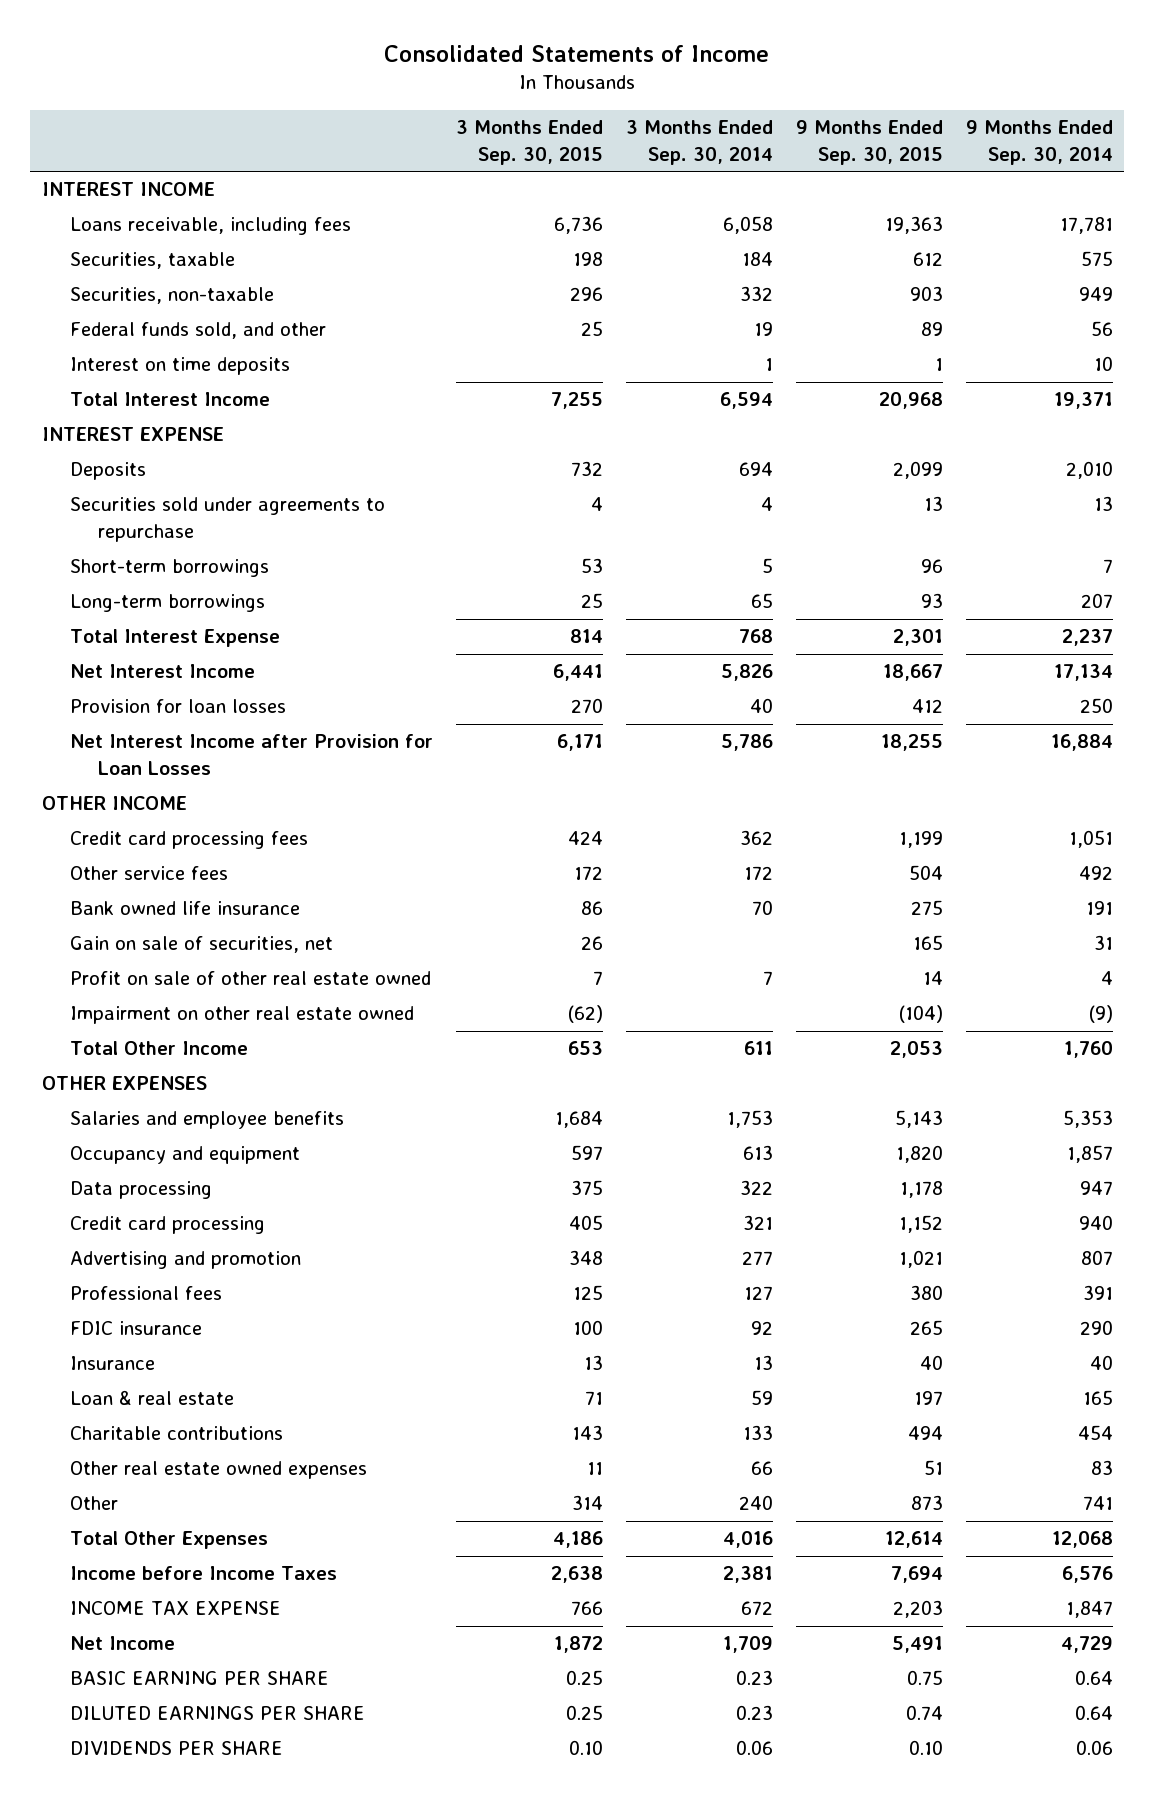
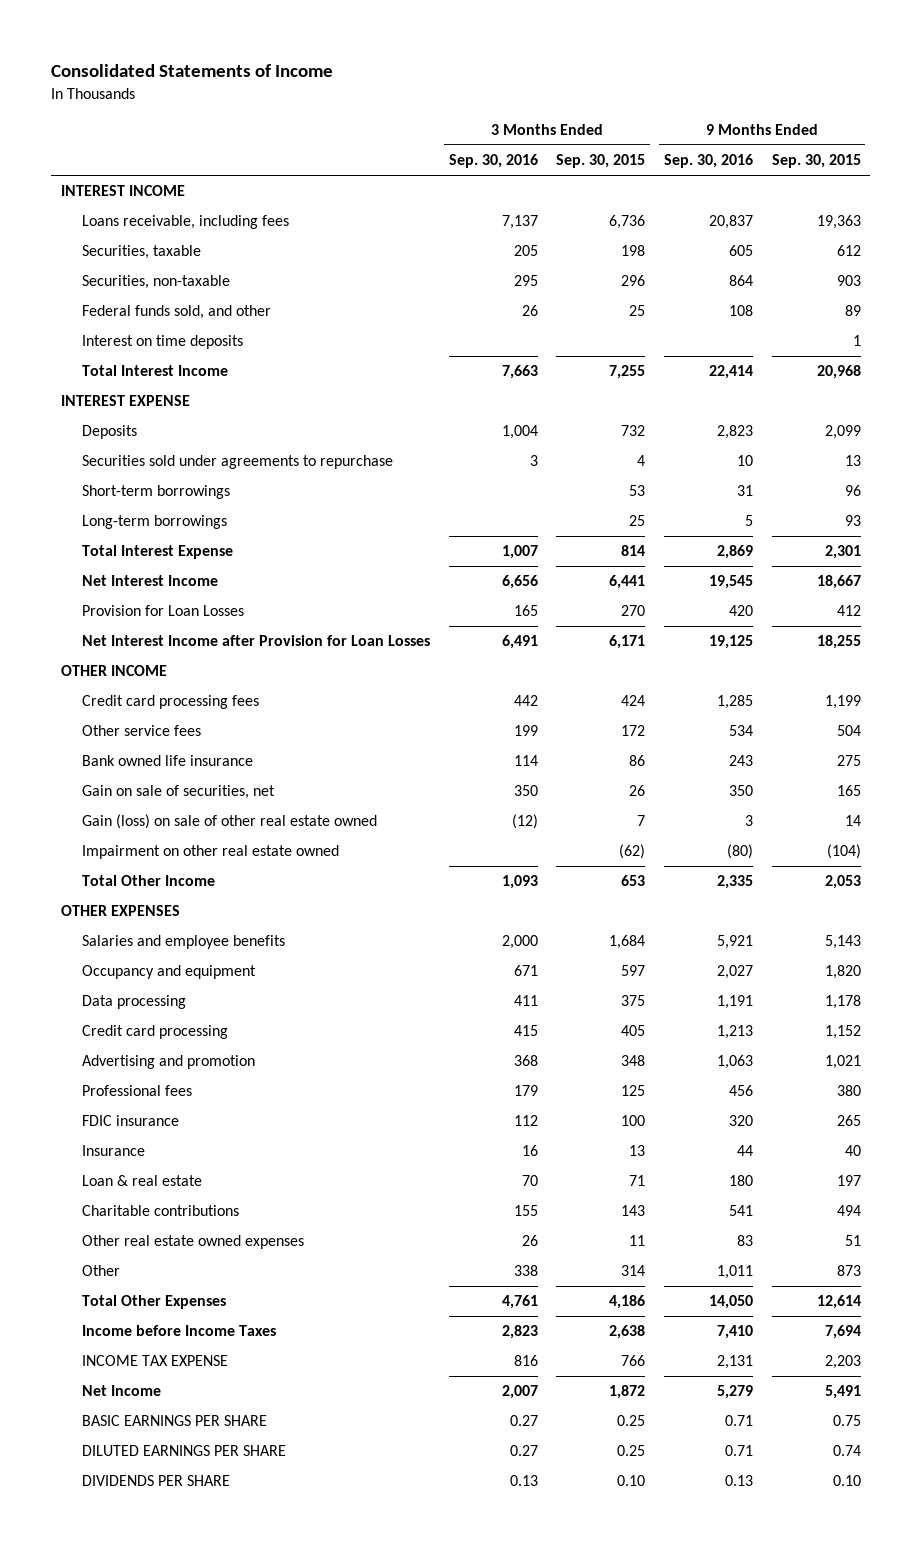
[625,120,773,165] 3 Months Ended Sep. 30, 2014 -> none
[965,120,1113,165] 9 Months Ended Sep. 30, 2014 -> none
none -> [448,154,538,169] Sep. 30, 2016
none -> [664,154,754,169] Sep. 30, 2016
[69,699,286,714] Provision for loan losses -> [82,605,245,617] Provision for Loan Losses
[69,971,431,986] Profit on sale of other real estate owned -> [82,814,378,830] Gain (loss) on sale of other real estate owned
[69,1671,329,1686] BASIC EARNING PER SHARE -> [82,1415,268,1427] BASIC EARNINGS PER SHARE

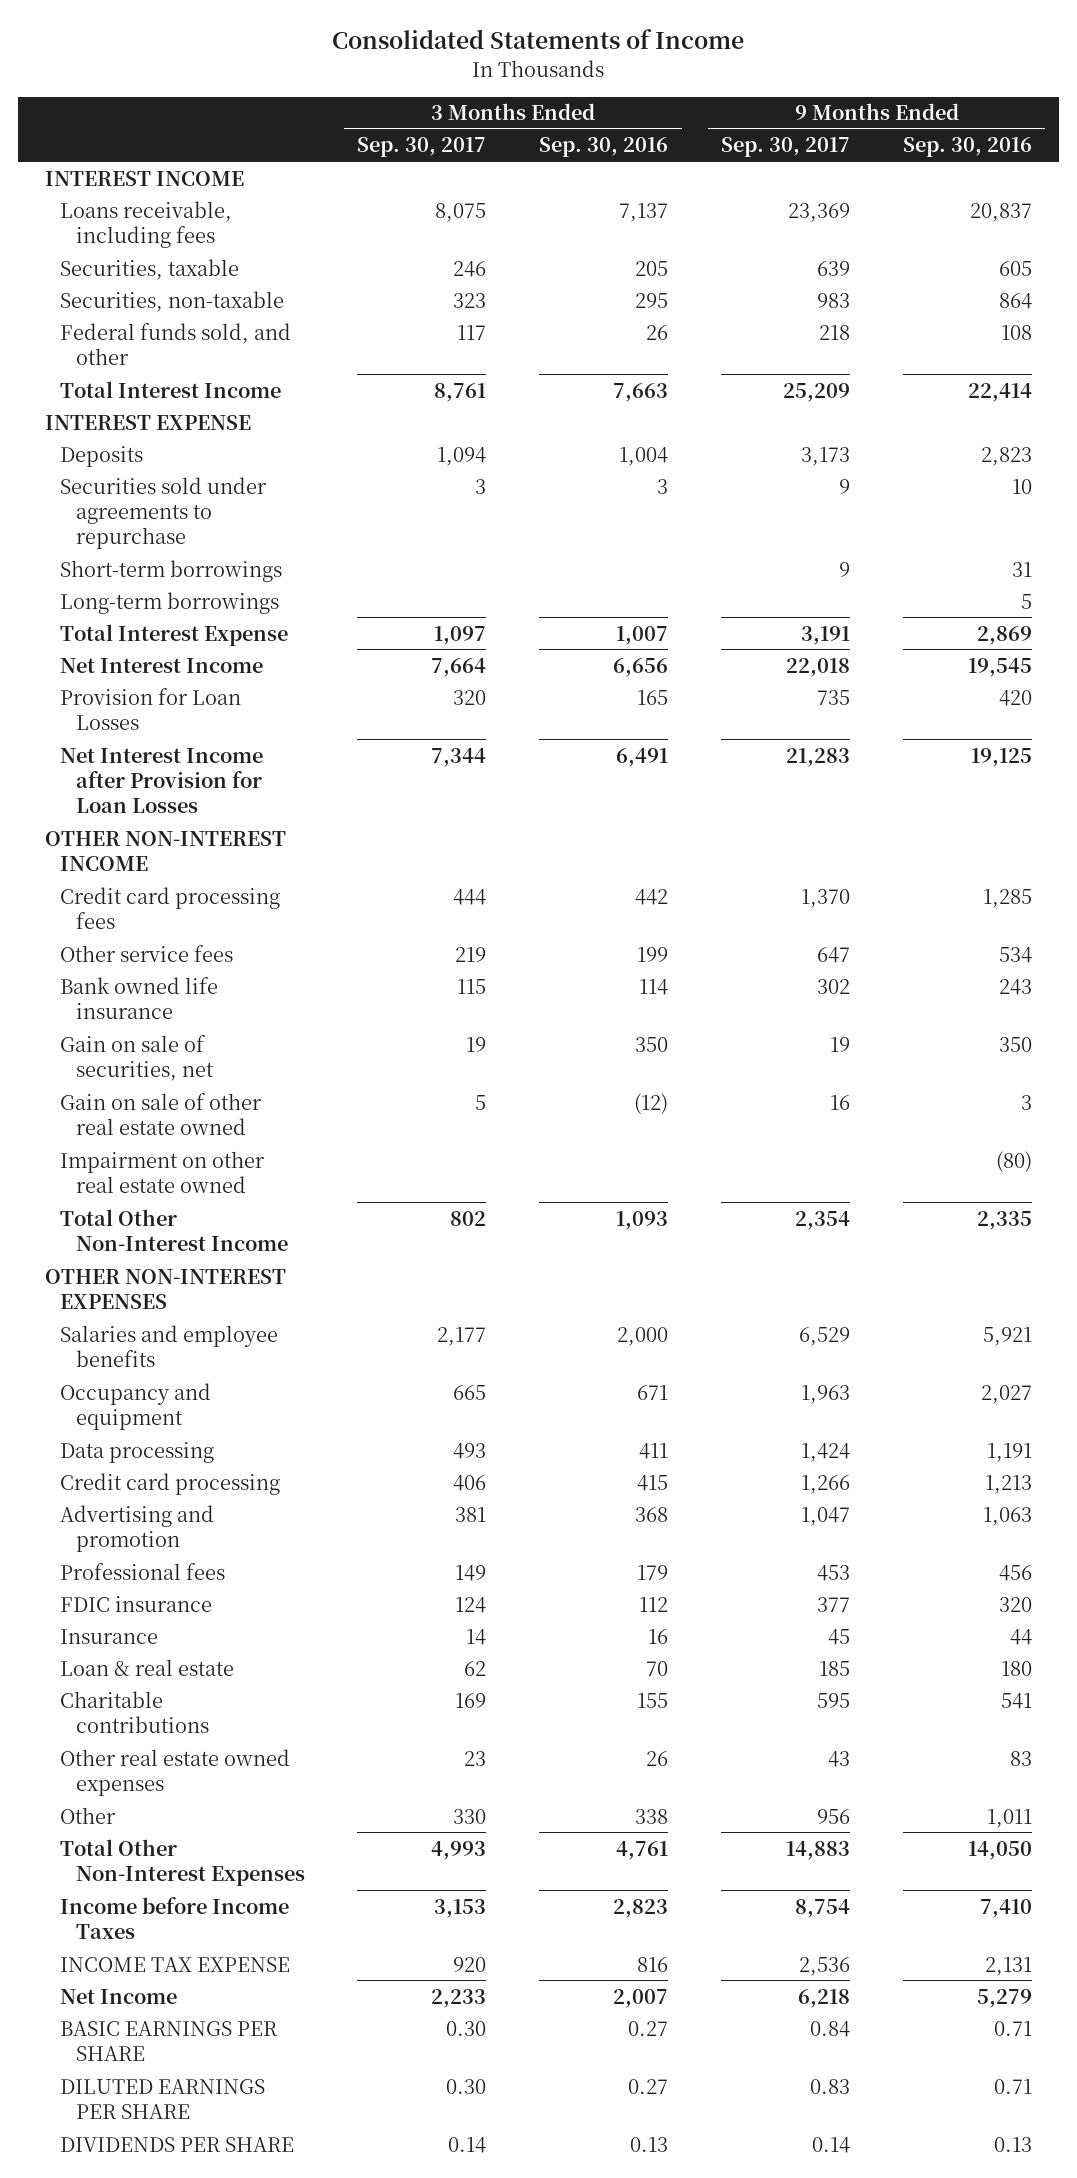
[556,154,646,169] Sep. 30, 2015 -> none
[771,154,861,169] Sep. 30, 2015 -> none
none -> [357,137,487,158] Sep. 30, 2017
none -> [721,137,851,158] Sep. 30, 2017
[82,335,244,350] Interest on time deposits -> none
[60,665,167,677] OTHER INCOME -> [44,830,286,871] OTHER NON-INTEREST INCOME
[82,814,378,830] Gain (loss) on sale of other real estate owned -> [60,1092,263,1135] Gain on sale of other real estate owned
[82,875,216,887] Total Other Income -> [60,1208,288,1251] Total Other Non-Interest Income
[60,905,180,917] OTHER EXPENSES -> [44,1268,286,1309] OTHER NON-INTEREST EXPENSES
[82,1295,227,1310] Total Other Expenses -> [60,1838,305,1886] Total Other Non-Interest Expenses

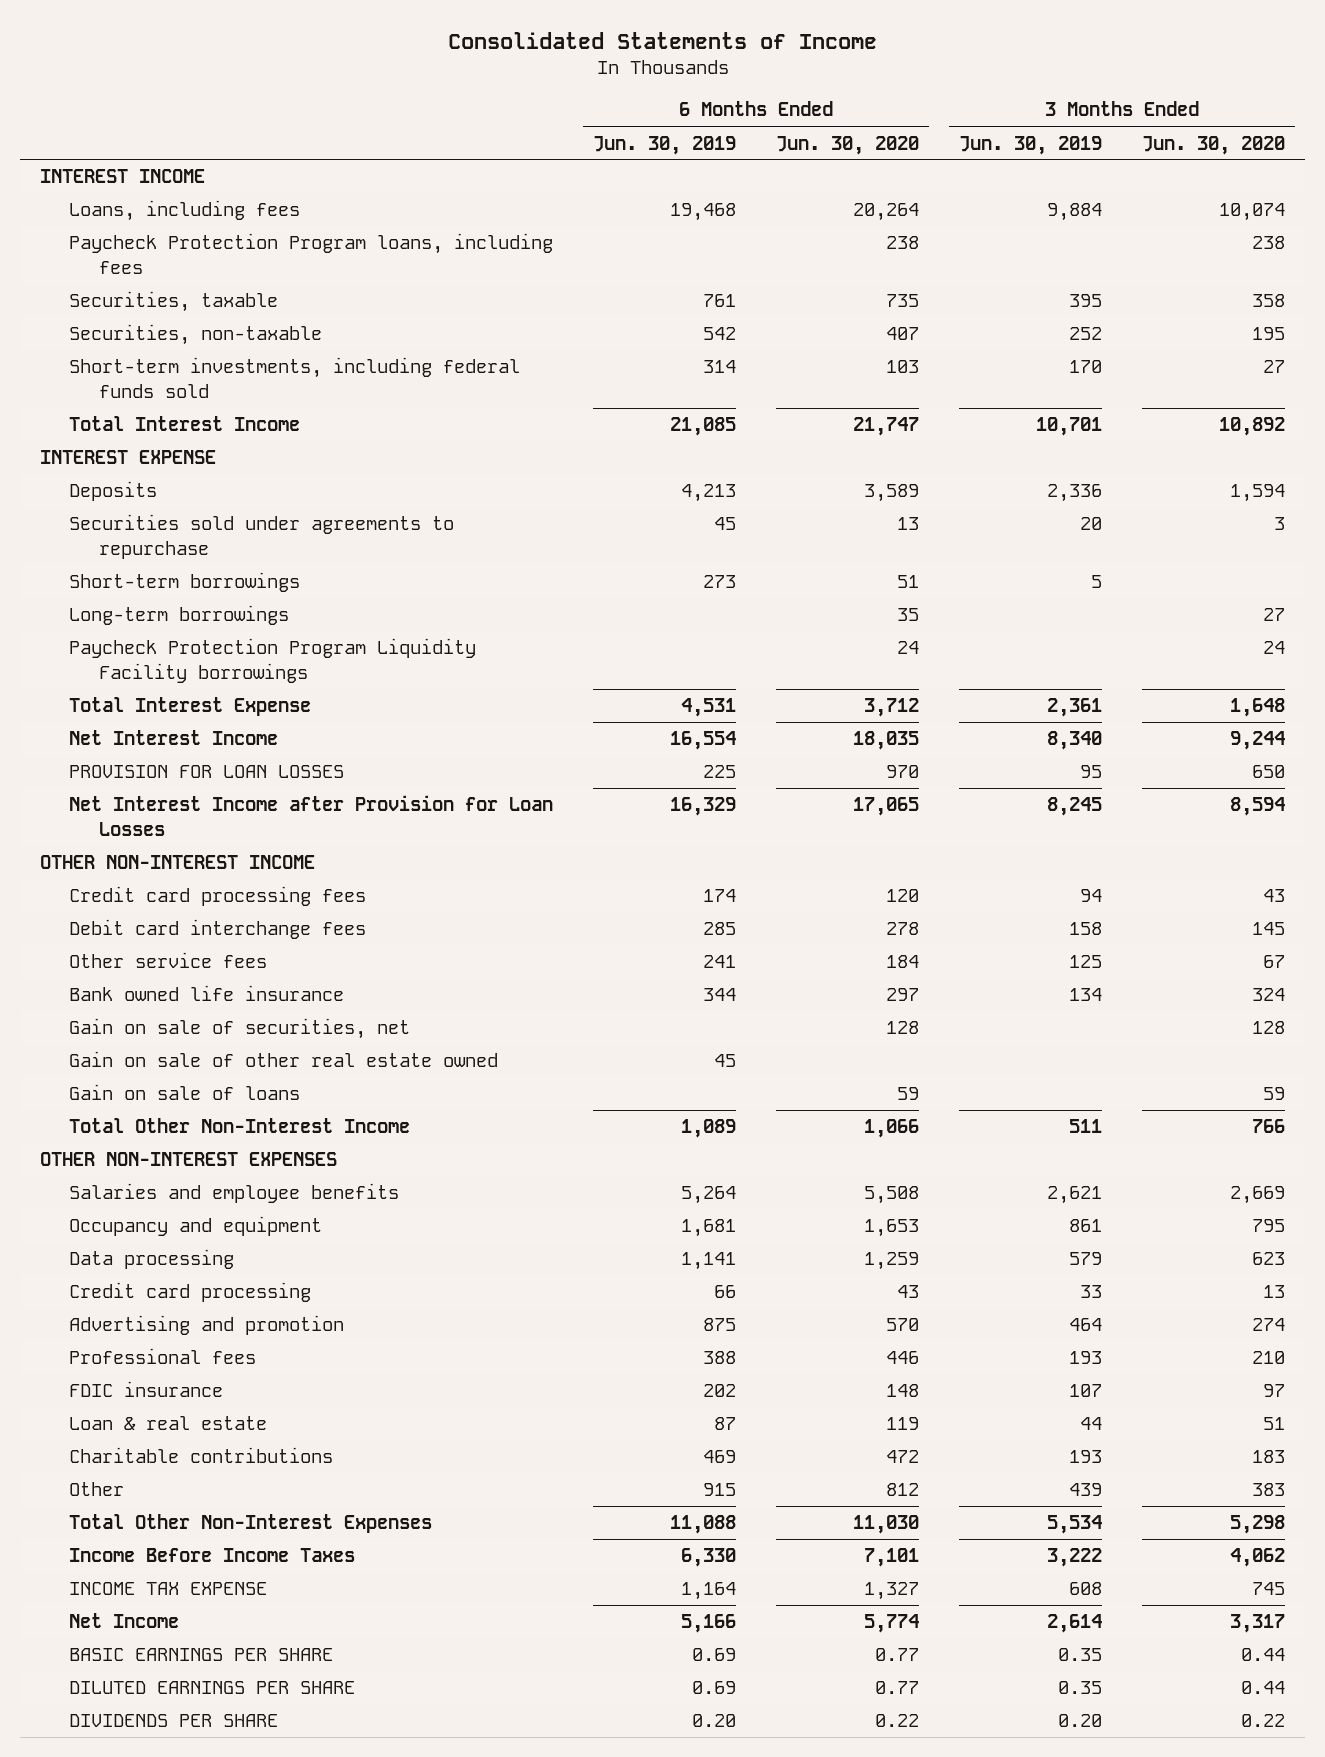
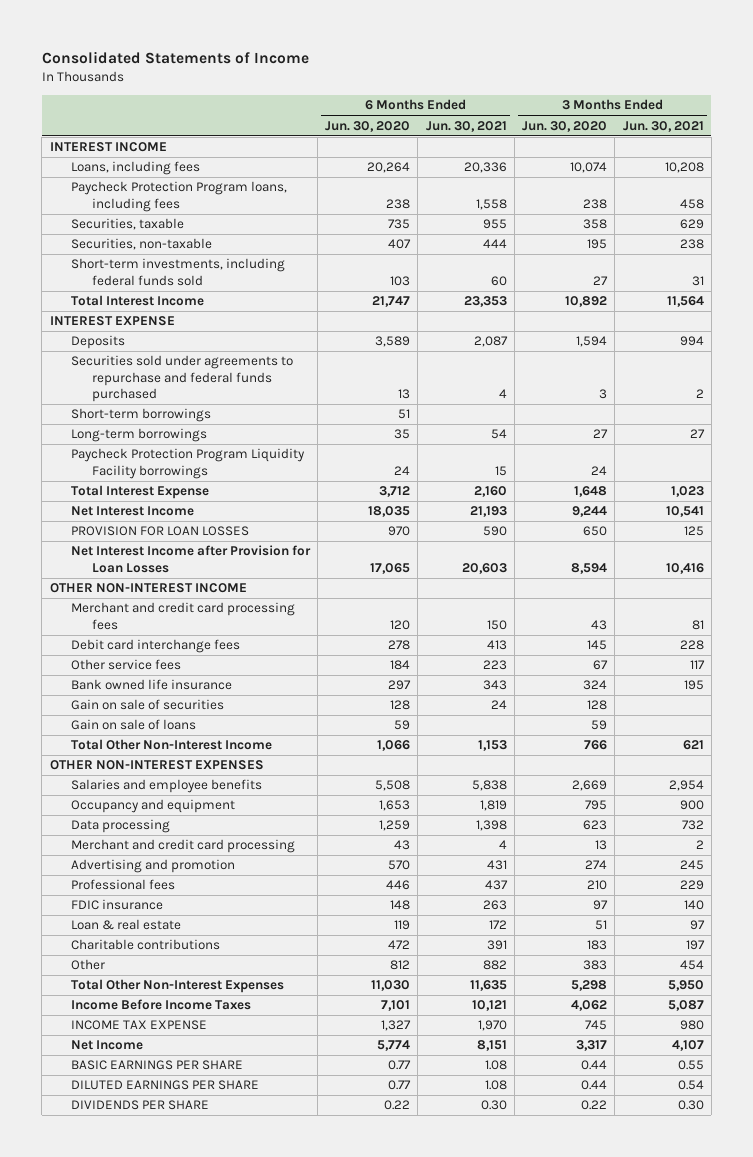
[593,135,737,155] Jun. 30, 2019 -> none
[959,135,1103,155] Jun. 30, 2019 -> none
none -> [425,120,507,132] Jun. 30, 2021
none -> [622,120,704,132] Jun. 30, 2021
[69,514,455,559] Securities sold under agreements to repurchase -> [70,355,293,402] Securities sold under agreements to repurchase and federal funds purchased
[69,886,367,907] Credit card processing fees -> [70,602,295,630] Merchant and credit card processing fees
[69,1051,499,1068] Gain on sale of other real estate owned -> none
[69,1018,411,1040] Gain on sale of securities, net -> [70,699,224,711] Gain on sale of securities
[69,1282,312,1303] Credit card processing -> [70,839,295,854] Merchant and credit card processing

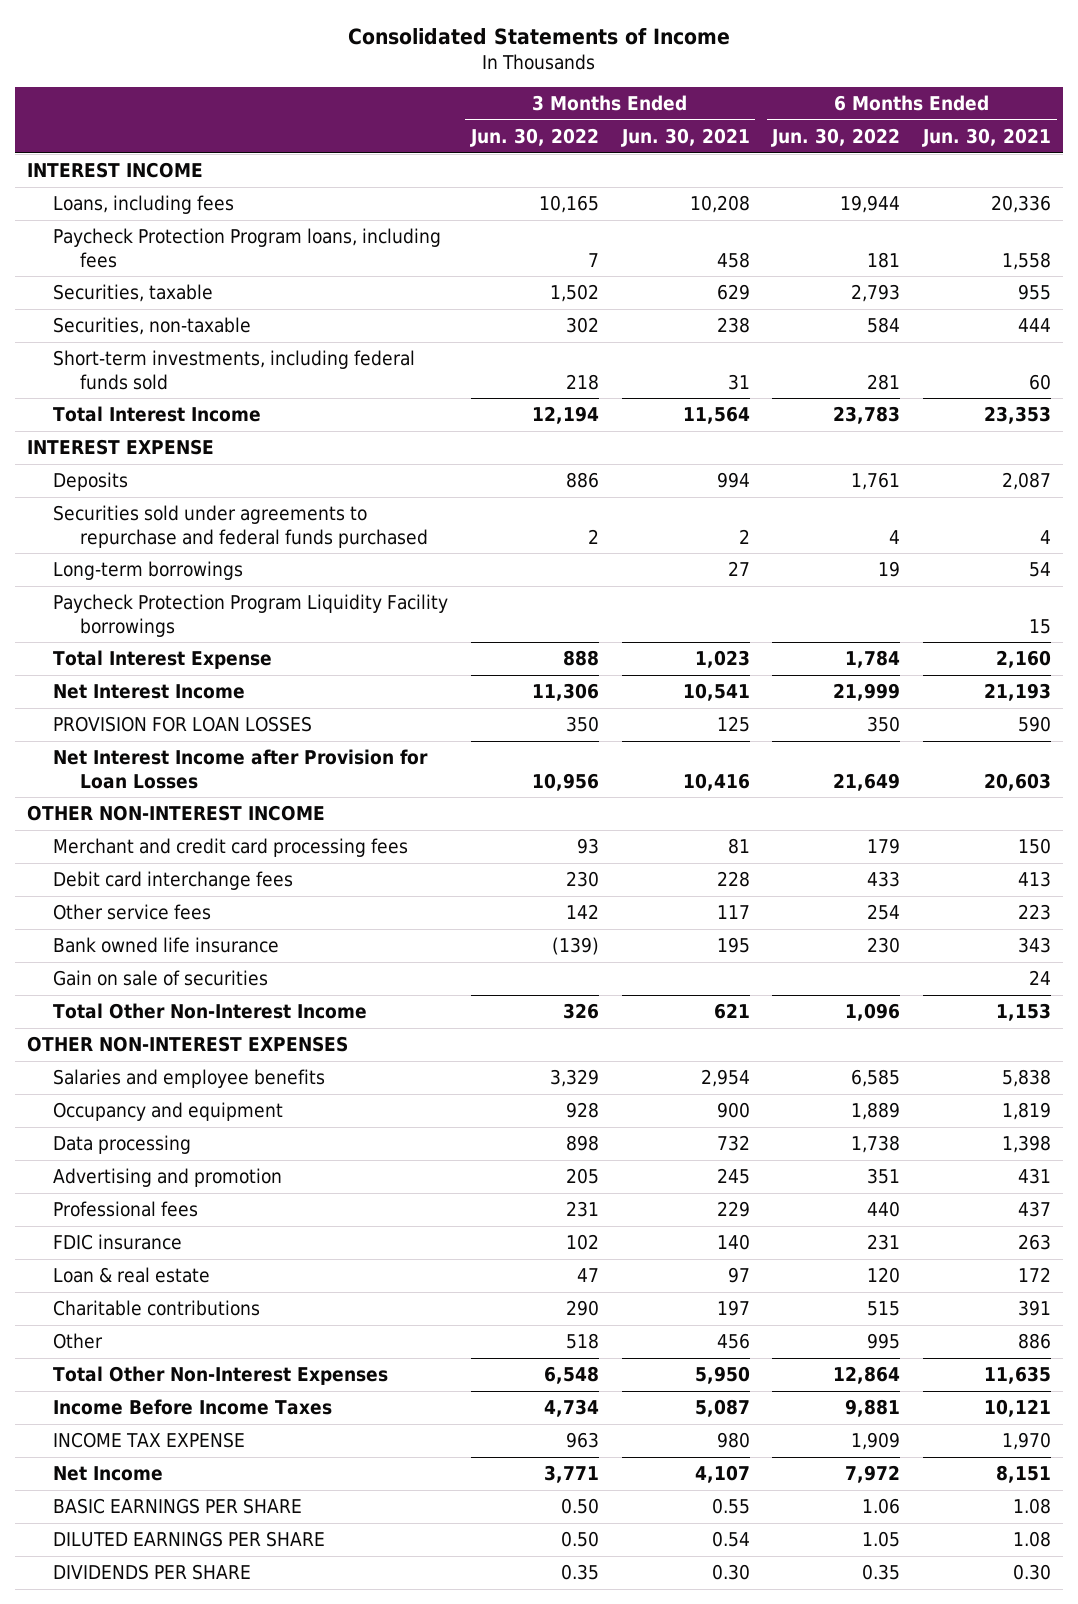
[325,120,411,132] Jun. 30, 2020 -> none
[522,120,608,132] Jun. 30, 2020 -> none
none -> [469,127,599,147] Jun. 30, 2022
none -> [771,127,901,147] Jun. 30, 2022
[70,408,211,423] Short-term borrowings -> none
[70,719,196,731] Gain on sale of loans -> none
[70,839,295,854] Merchant and credit card processing -> none
[482,960,507,971] 882 -> [1018,1333,1052,1350] 886
[679,960,704,971] 454 -> [716,1333,750,1350] 456

